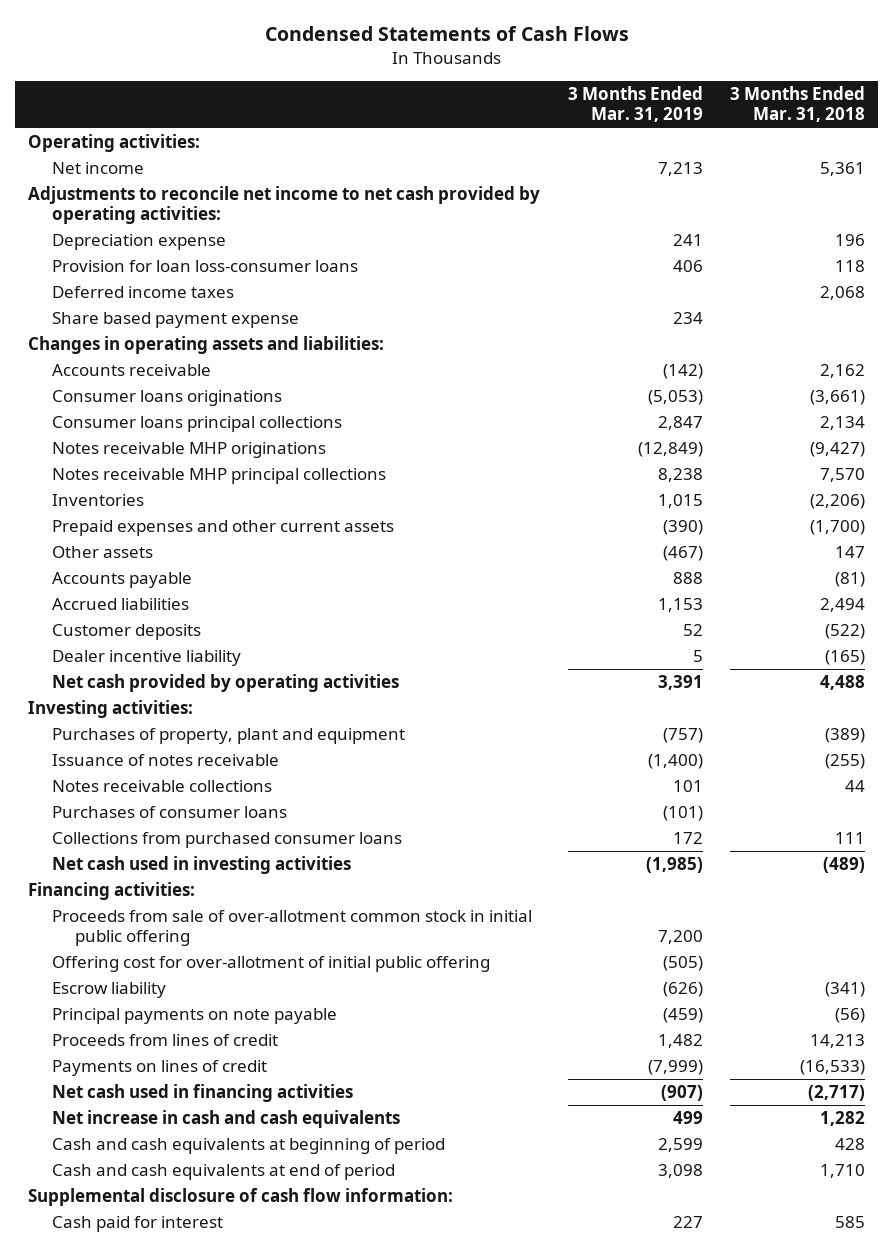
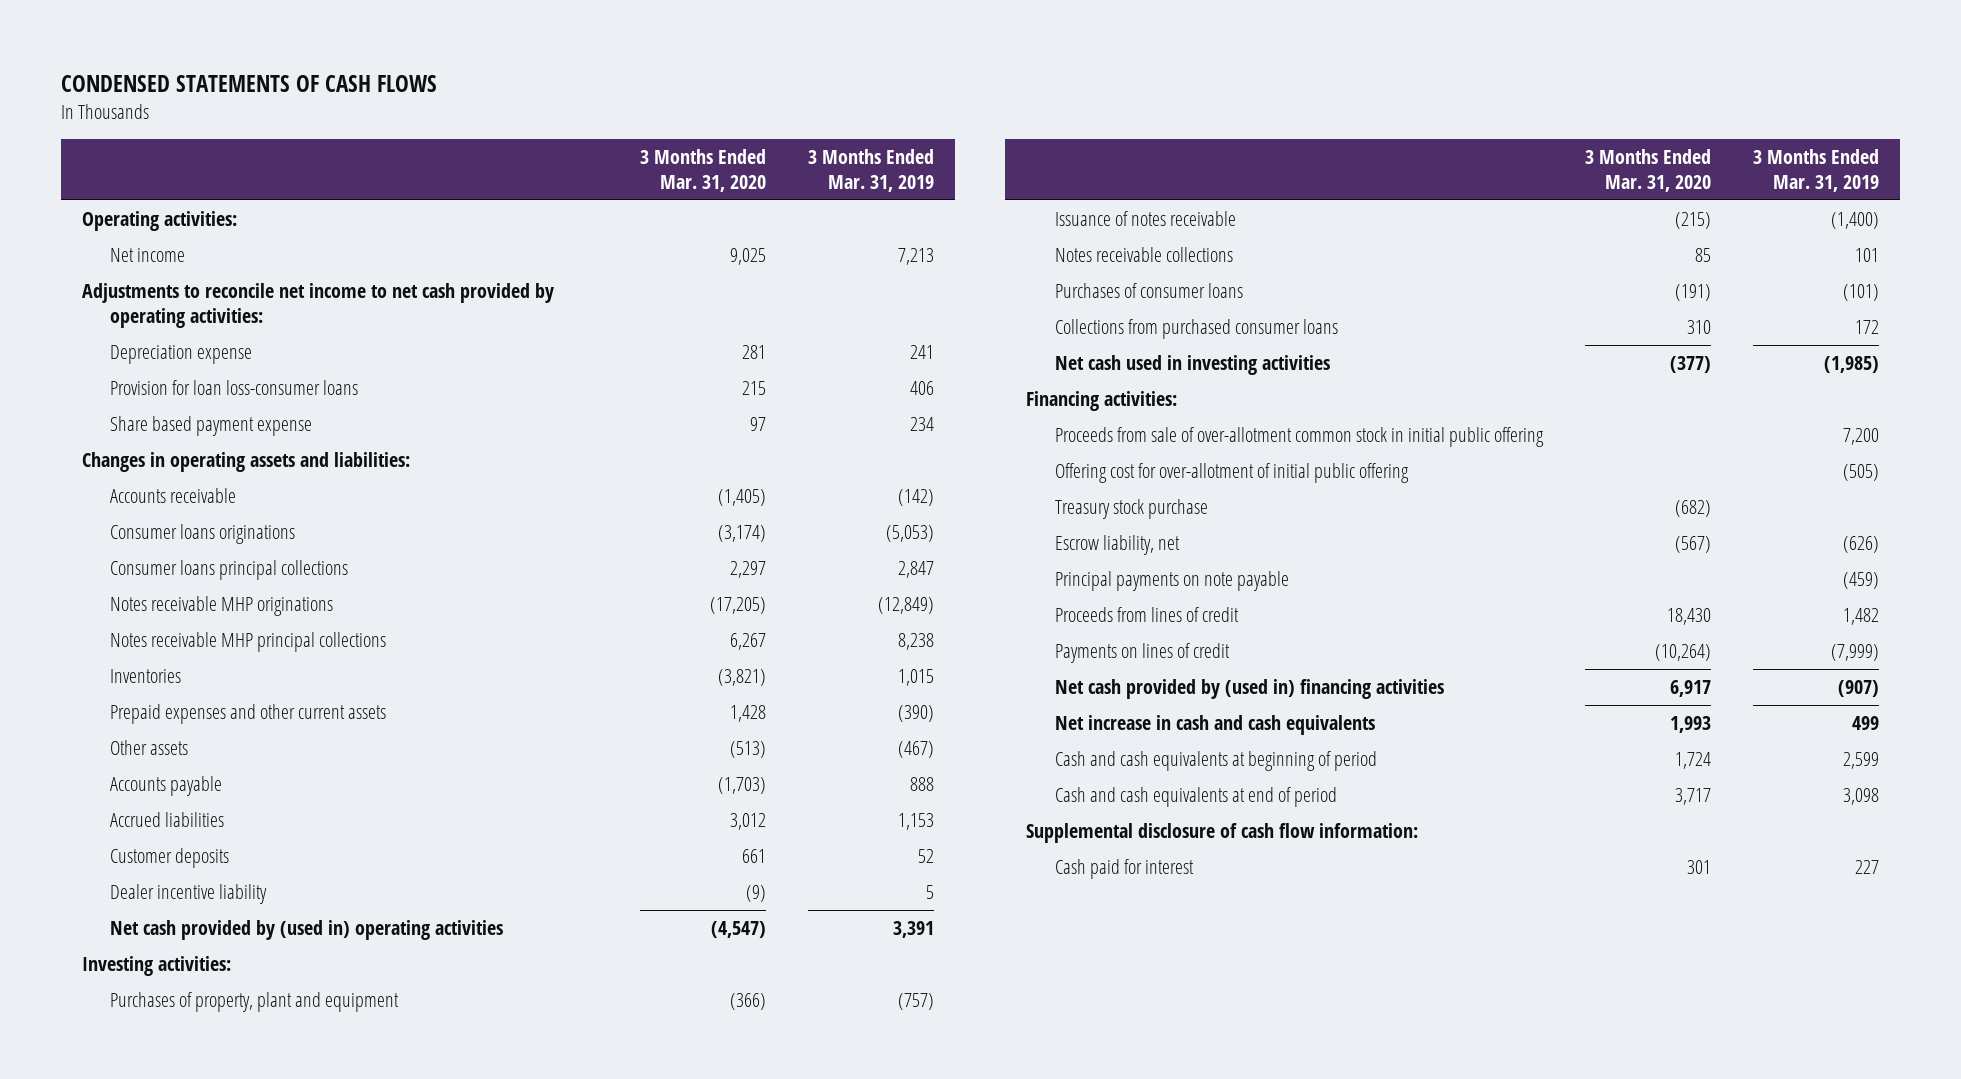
[264,26,629,42] Condensed Statements of Cash Flows -> [60,75,437,93] CONDENSED STATEMENTS OF CASH FLOWS
[729,86,865,123] 3 Months Ended Mar. 31, 2018 -> none
none -> [640,149,767,192] 3 Months Ended Mar. 31, 2020
[51,286,234,299] Deferred income taxes -> none
[51,674,399,693] Net cash provided by operating activities -> [110,920,504,941] Net cash provided by (used in) operating activities
none -> [1054,499,1208,520] Treasury stock purchase
[51,982,166,999] Escrow liability -> [1054,535,1180,556] Escrow liability, net
[51,1084,353,1103] Net cash used in financing activities -> [1054,679,1444,700] Net cash provided by (used in) financing activities

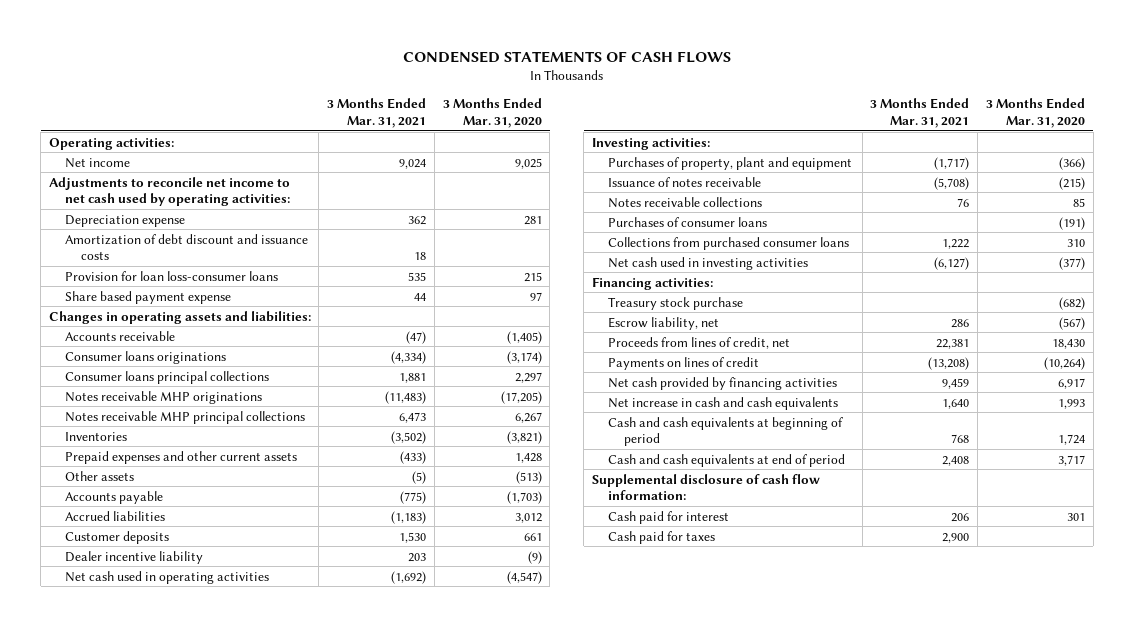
[808,149,935,192] 3 Months Ended Mar. 31, 2019 -> none
none -> [327,98,427,129] 3 Months Ended Mar. 31, 2021
[81,283,554,328] Adjustments to reconcile net income to net cash provided by operating activities: -> [48,176,290,207] Adjustments to reconcile net income to net cash used by operating activities:
none -> [64,233,308,261] Amortization of debt discount and issuance costs
[110,920,504,941] Net cash provided by (used in) operating activities -> [64,570,269,584] Net cash used in operating activities
[1054,427,1544,448] Proceeds from sale of over-allotment common stock in initial public offering -> none
[1054,463,1409,484] Offering cost for over-allotment of initial public offering -> none
[1054,571,1289,592] Principal payments on note payable -> none
[1054,607,1239,623] Proceeds from lines of credit -> [608,336,791,349] Proceeds from lines of credit, net
[1054,679,1444,700] Net cash provided by (used in) financing activities -> [608,376,838,390] Net cash provided by financing activities
none -> [608,530,716,544] Cash paid for taxes

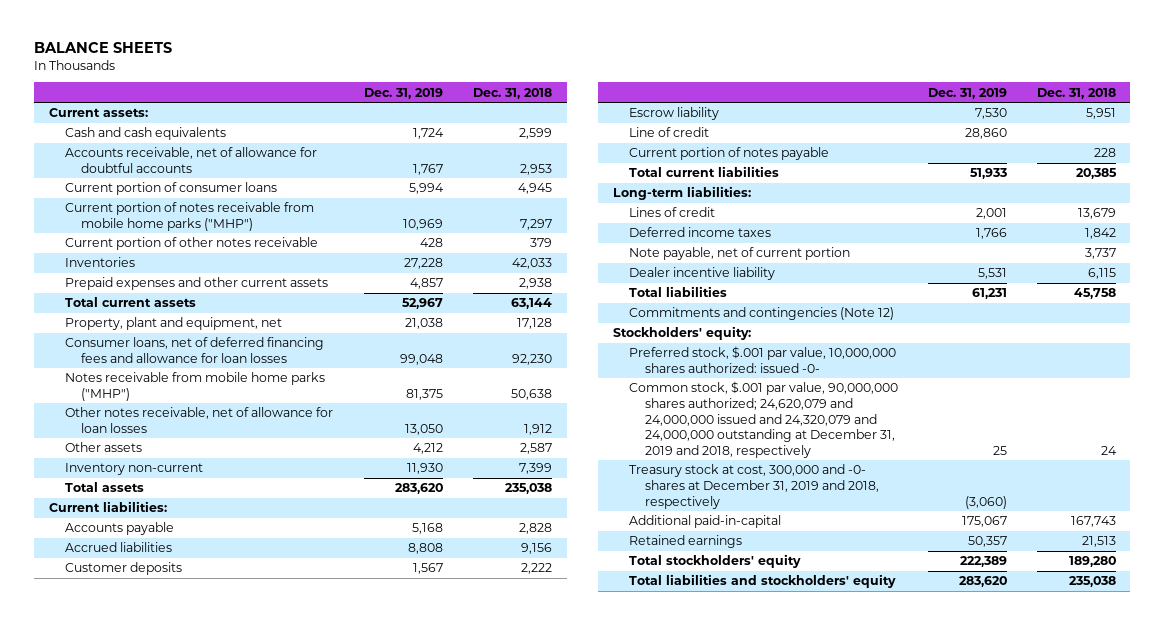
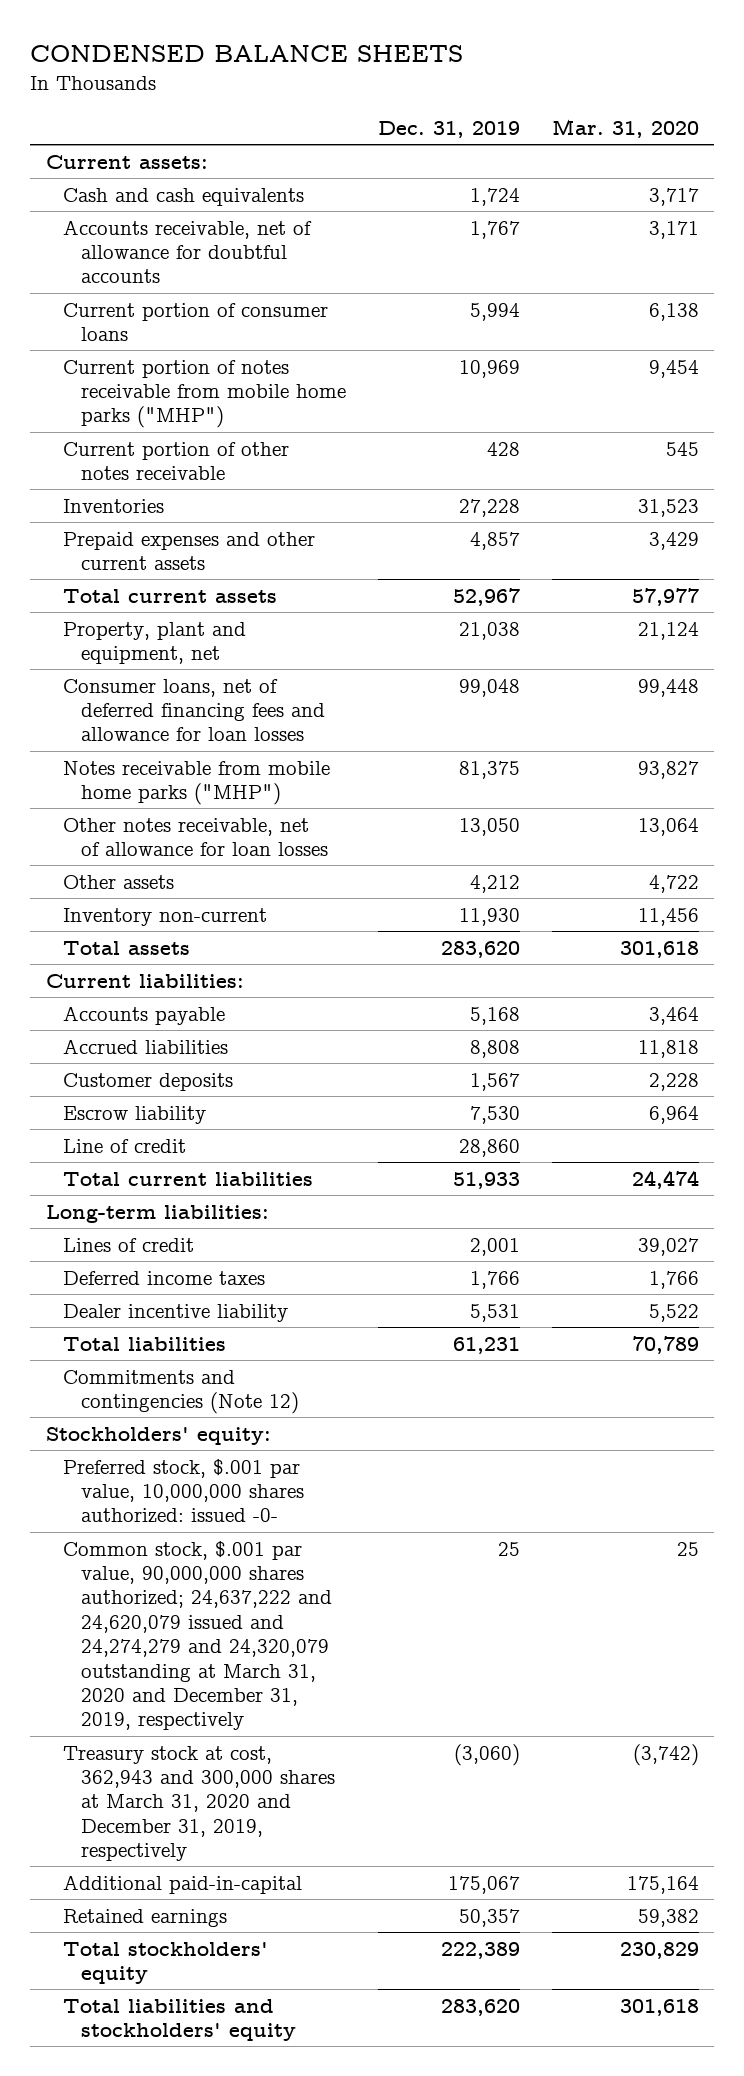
[33,42,172,54] BALANCE SHEETS -> [29,45,463,63] CONDENSED BALANCE SHEETS
[472,87,552,99] Dec. 31, 2018 -> none
none -> [551,118,699,138] Mar. 31, 2020
[628,147,829,161] Current portion of notes payable -> none
[628,247,850,261] Note payable, net of current portion -> none
[628,381,898,458] Common stock, $.001 par value, 90,000,000 shares authorized; 24,620,079 and 24,000,000 issued and 24,320,079 and 24,000,000 outstanding at December 31, 2019 and 2018, respectively -> [63,1540,333,1731] Common stock, $.001 par value, 90,000,000 shares authorized; 24,637,222 and 24,620,079 issued and 24,274,279 and 24,320,079 outstanding at March 31, 2020 and December 31, 2019, respectively
[628,464,879,509] Treasury stock at cost, 300,000 and -0- shares at December 31, 2019 and 2018, respectively -> [63,1745,336,1862] Treasury stock at cost, 362,943 and 300,000 shares at March 31, 2020 and December 31, 2019, respectively

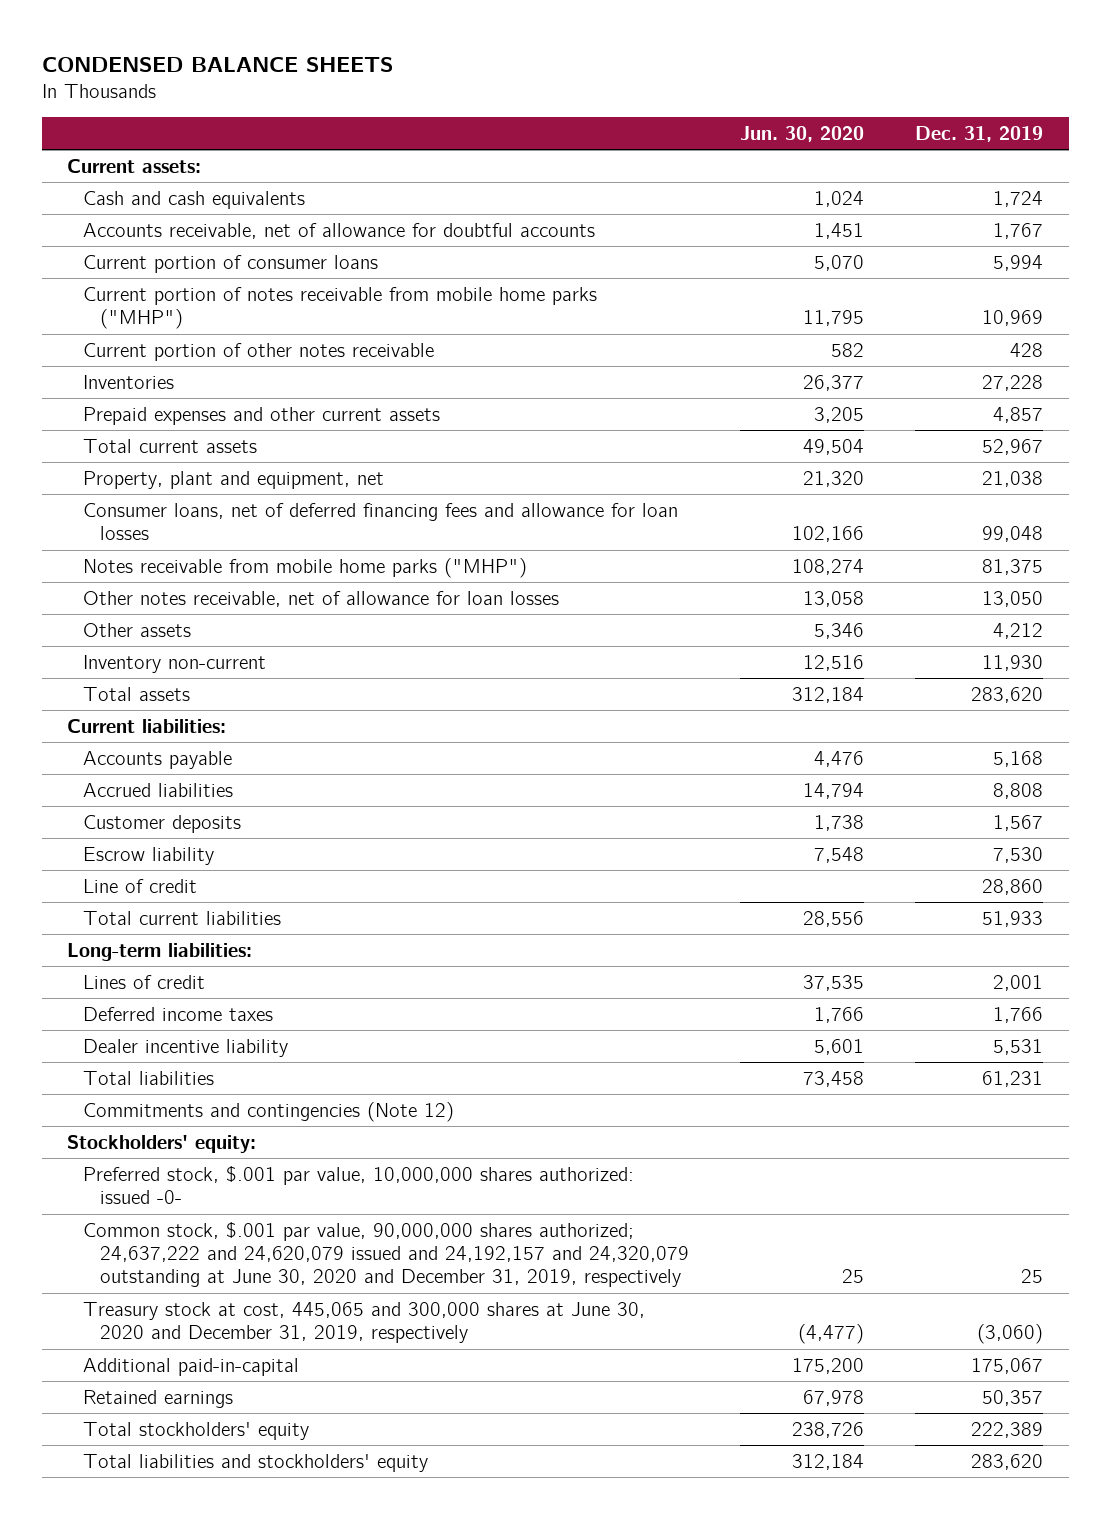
[551,118,699,138] Mar. 31, 2020 -> none
none -> [739,125,864,142] Jun. 30, 2020
[63,1540,333,1731] Common stock, $.001 par value, 90,000,000 shares authorized; 24,637,222 and 24,620,079 issued and 24,274,279 and 24,320,079 outstanding at March 31, 2020 and December 31, 2019, respectively -> [83,1221,689,1288] Common stock, $.001 par value, 90,000,000 shares authorized; 24,637,222 and 24,620,079 issued and 24,192,157 and 24,320,079 outstanding at June 30, 2020 and December 31, 2019, respectively
[63,1745,336,1862] Treasury stock at cost, 362,943 and 300,000 shares at March 31, 2020 and December 31, 2019, respectively -> [83,1301,646,1344] Treasury stock at cost, 445,065 and 300,000 shares at June 30, 2020 and December 31, 2019, respectively

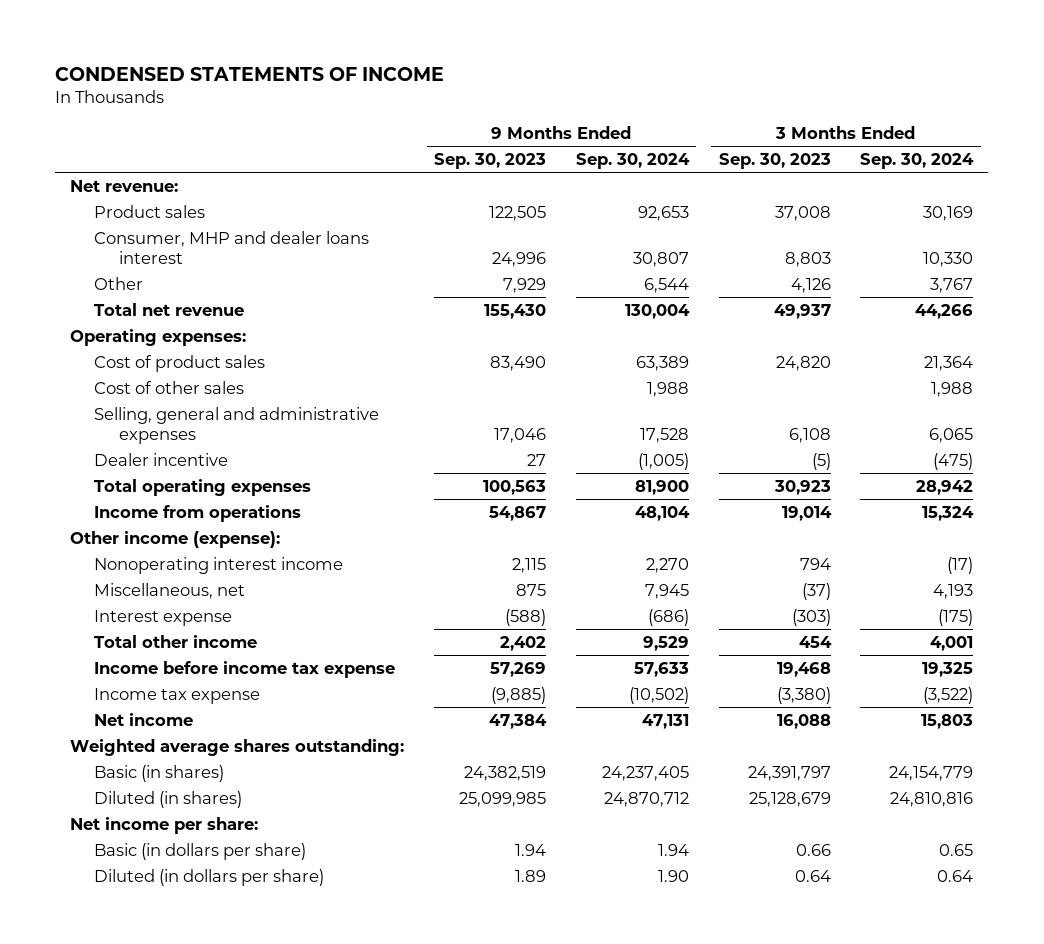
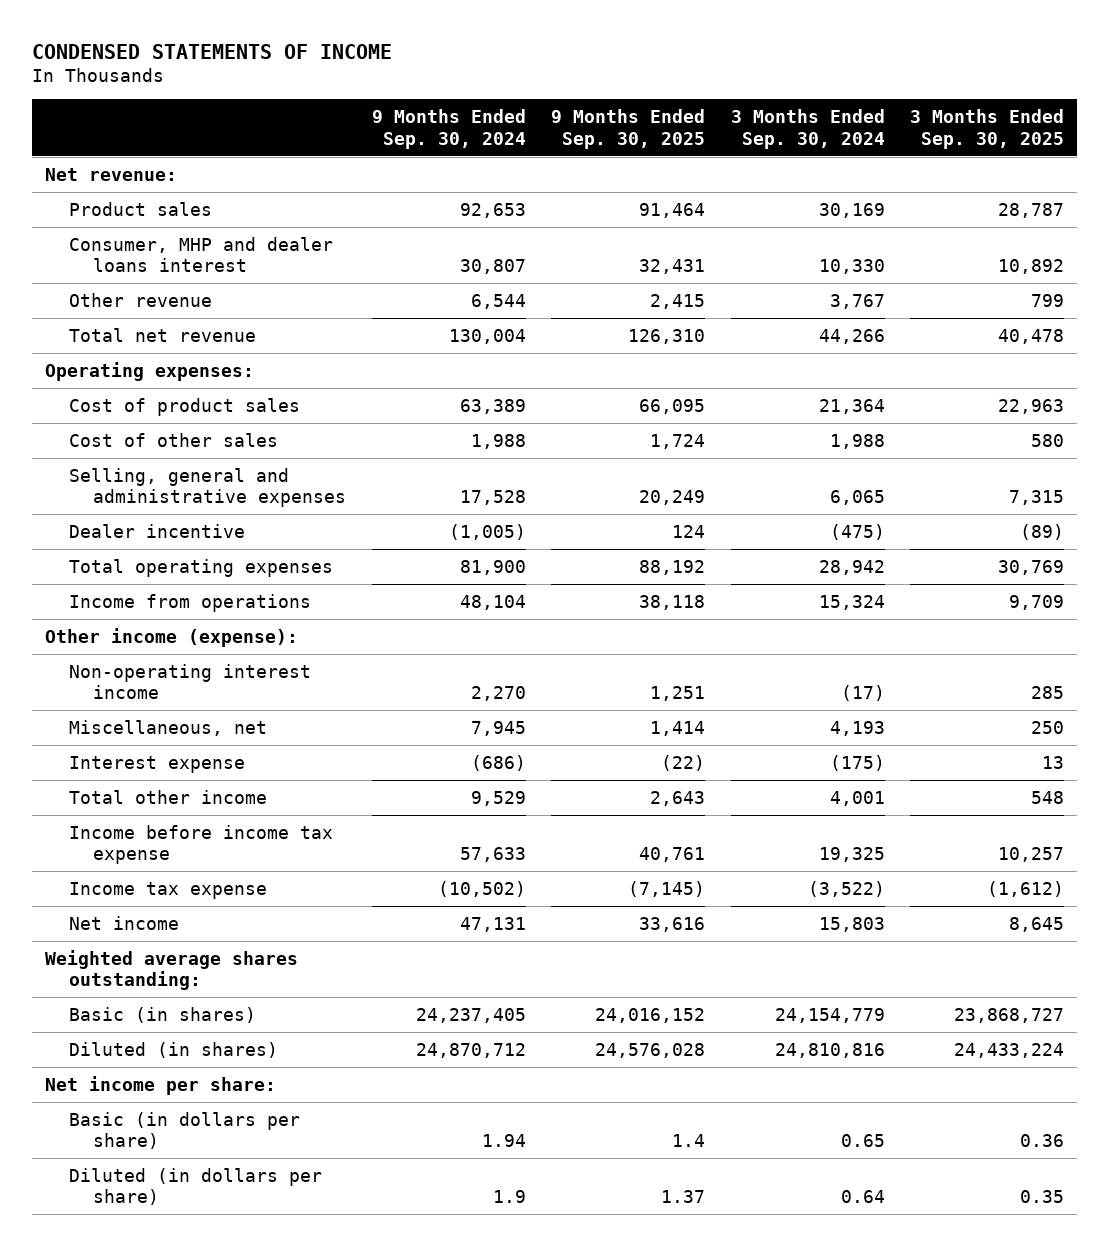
[434,153,547,170] Sep. 30, 2023 -> none
[718,153,831,170] Sep. 30, 2023 -> none
none -> [551,109,706,149] 9 Months Ended Sep. 30, 2025
none -> [910,109,1065,149] 3 Months Ended Sep. 30, 2025
[94,276,144,290] Other -> [68,292,212,307] Other revenue
[94,556,344,574] Nonoperating interest income -> [68,663,311,700] Non-operating interest income
[657,869,689,882] 1.90 -> [492,1190,526,1204] 1.9

